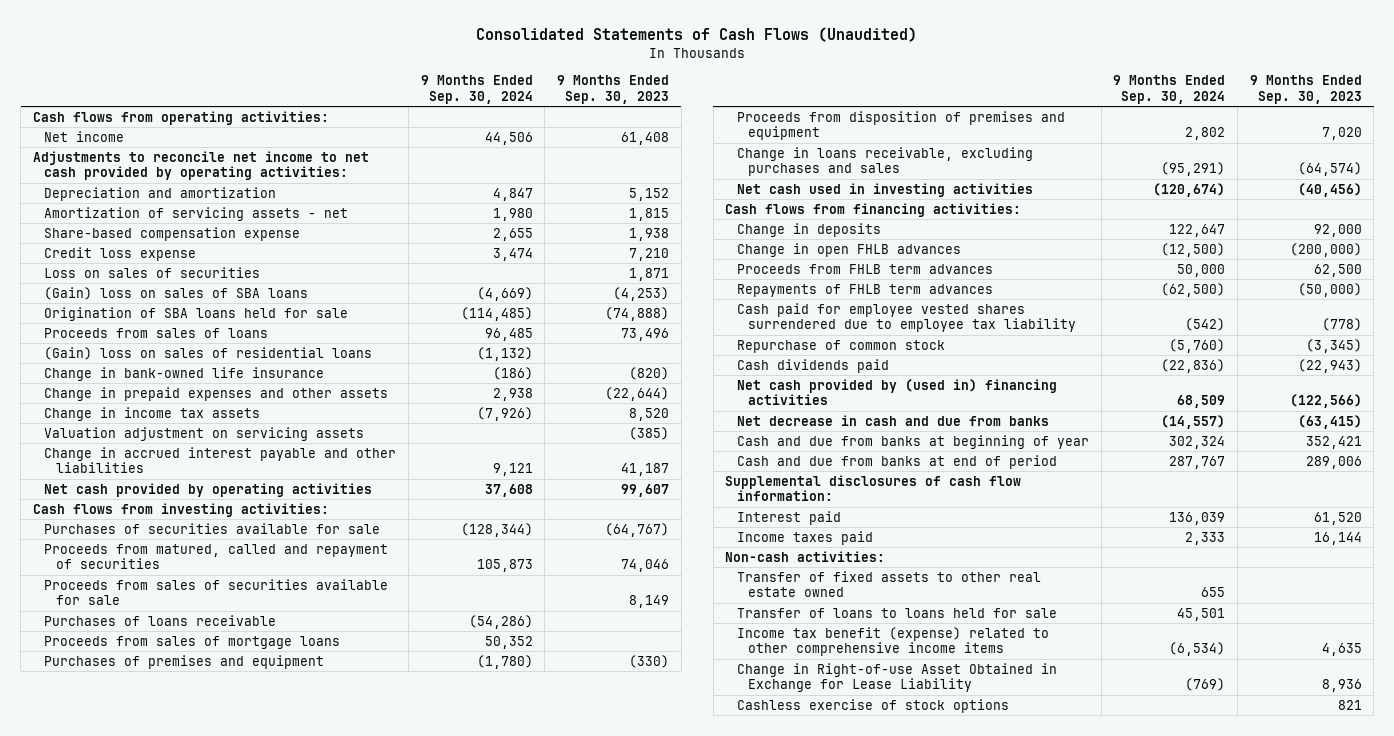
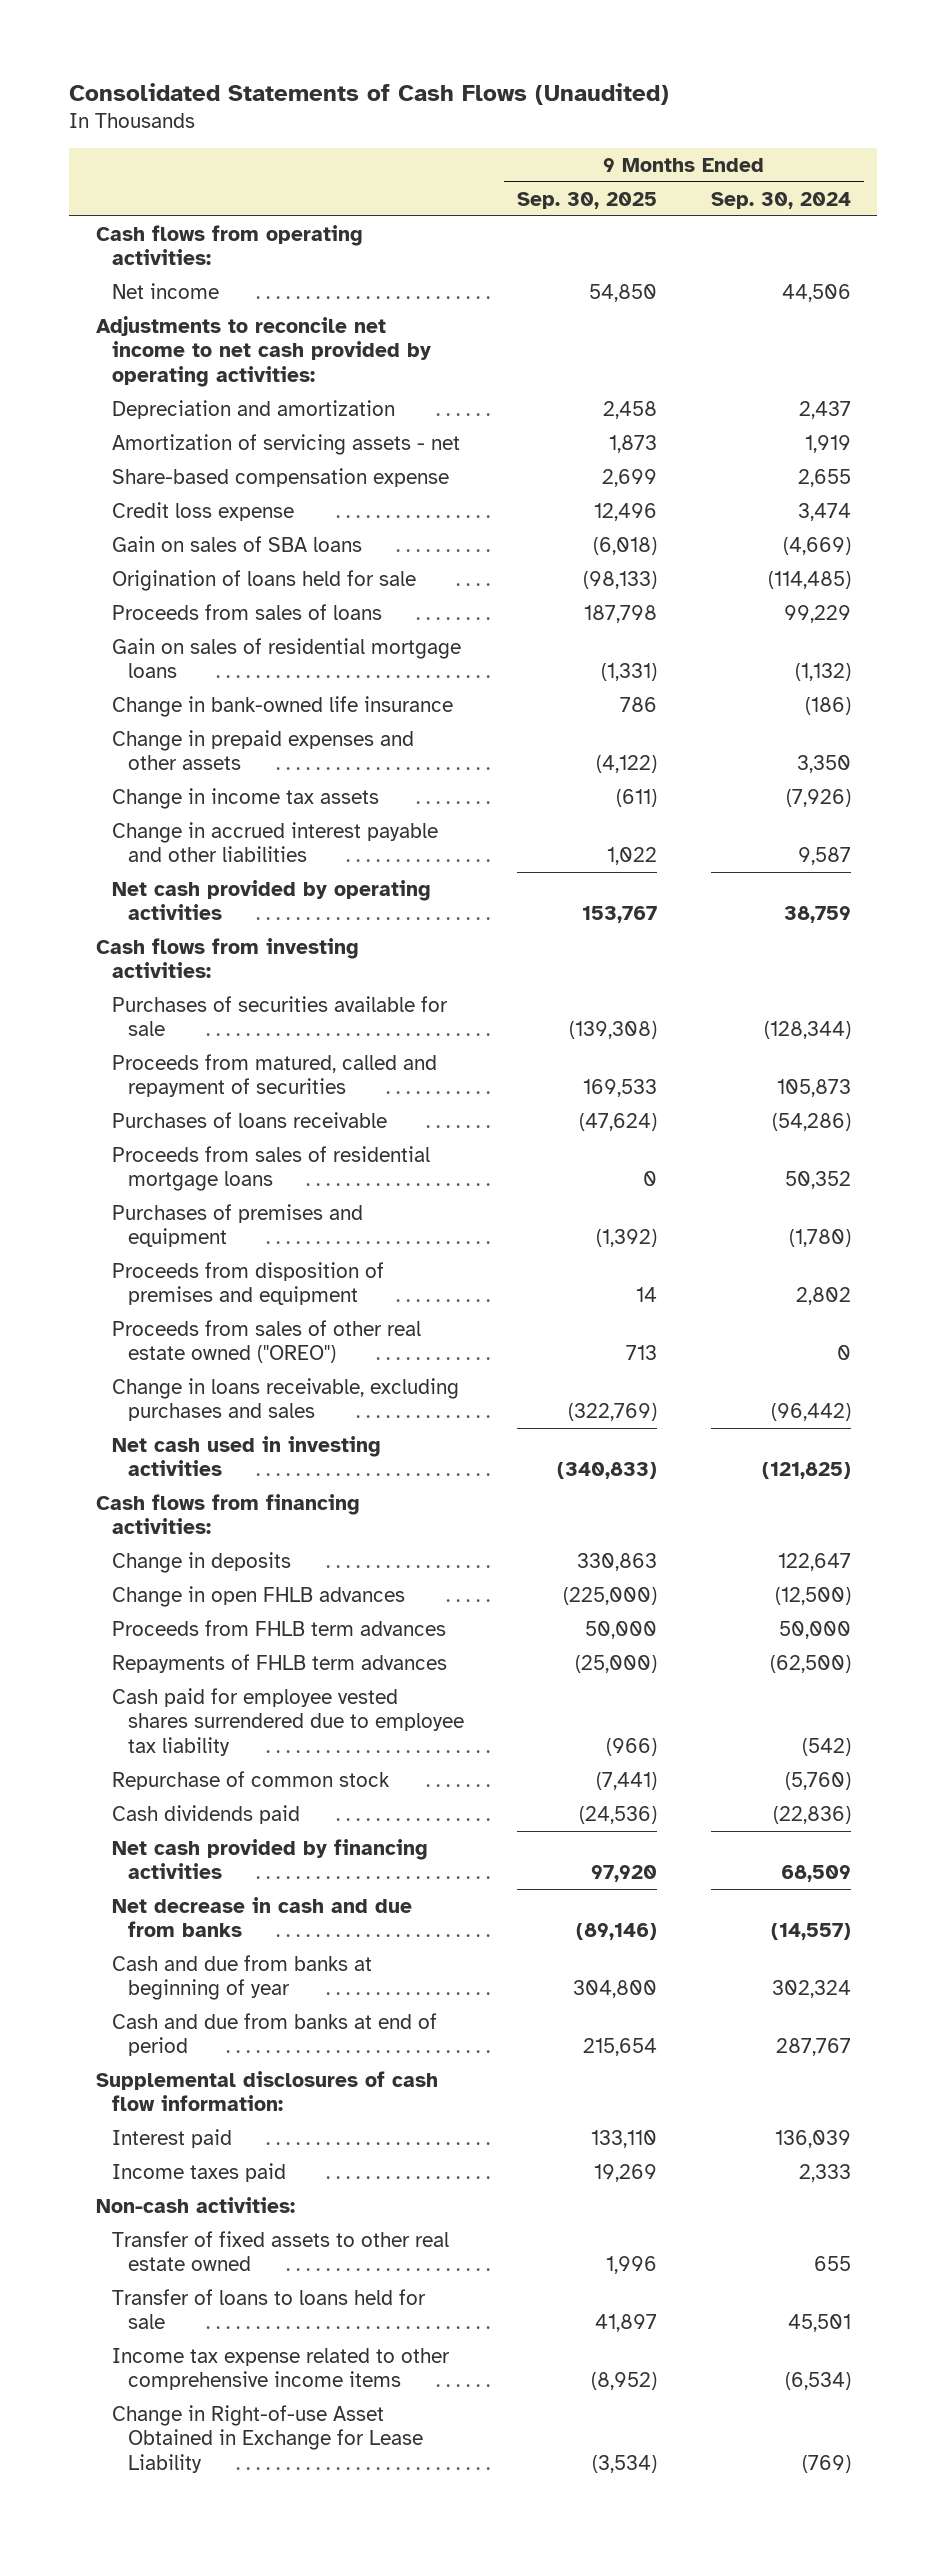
[557,75,670,104] 9 Months Ended Sep. 30, 2023 -> none
none -> [517,191,658,209] Sep. 30, 2025
[492,187,533,201] 4,847 -> [798,400,851,419] 2,437
[492,207,533,221] 1,980 -> [804,434,851,453] 1,919
[44,266,261,278] Loss on sales of securities -> none
[44,286,309,300] (Gain) loss on sales of SBA loans -> [111,535,362,552] Gain on sales of SBA loans
[44,306,349,321] Origination of SBA loans held for sale -> [111,569,416,591] Origination of loans held for sale
[484,327,533,341] 96,485 -> [783,604,851,623] 99,229
[44,346,373,360] (Gain) loss on sales of residential loans -> [111,637,461,679] Gain on sales of residential mortgage loans
[492,387,533,401] 2,938 -> [796,755,851,774] 3,350
[44,426,365,441] Valuation adjustment on servicing assets -> none
[492,463,533,477] 9,121 -> [797,847,851,866] 9,587
[484,483,533,497] 37,608 -> [783,906,851,924] 38,759
[44,578,389,606] Proceeds from sales of securities available for sale -> none
[44,635,341,649] Proceeds from sales of mortgage loans -> [111,1145,430,1192] Proceeds from sales of residential mortgage loans
none -> [111,1319,421,1364] Proceeds from sales of other real estate owned ("OREO")
[1161,162,1226,177] (95,291) -> [770,1403,851,1422] (96,442)
[1153,182,1226,197] (120,674) -> [761,1462,851,1480] (121,825)
[736,378,1057,406] Net cash provided by (used in) financing activities -> [111,1838,428,1880] Net cash provided by financing activities
[736,626,1049,657] Income tax benefit (expense) related to other comprehensive income items -> [111,2347,450,2391] Income tax expense related to other comprehensive income items
[736,698,1009,713] Cashless exercise of stock options -> none

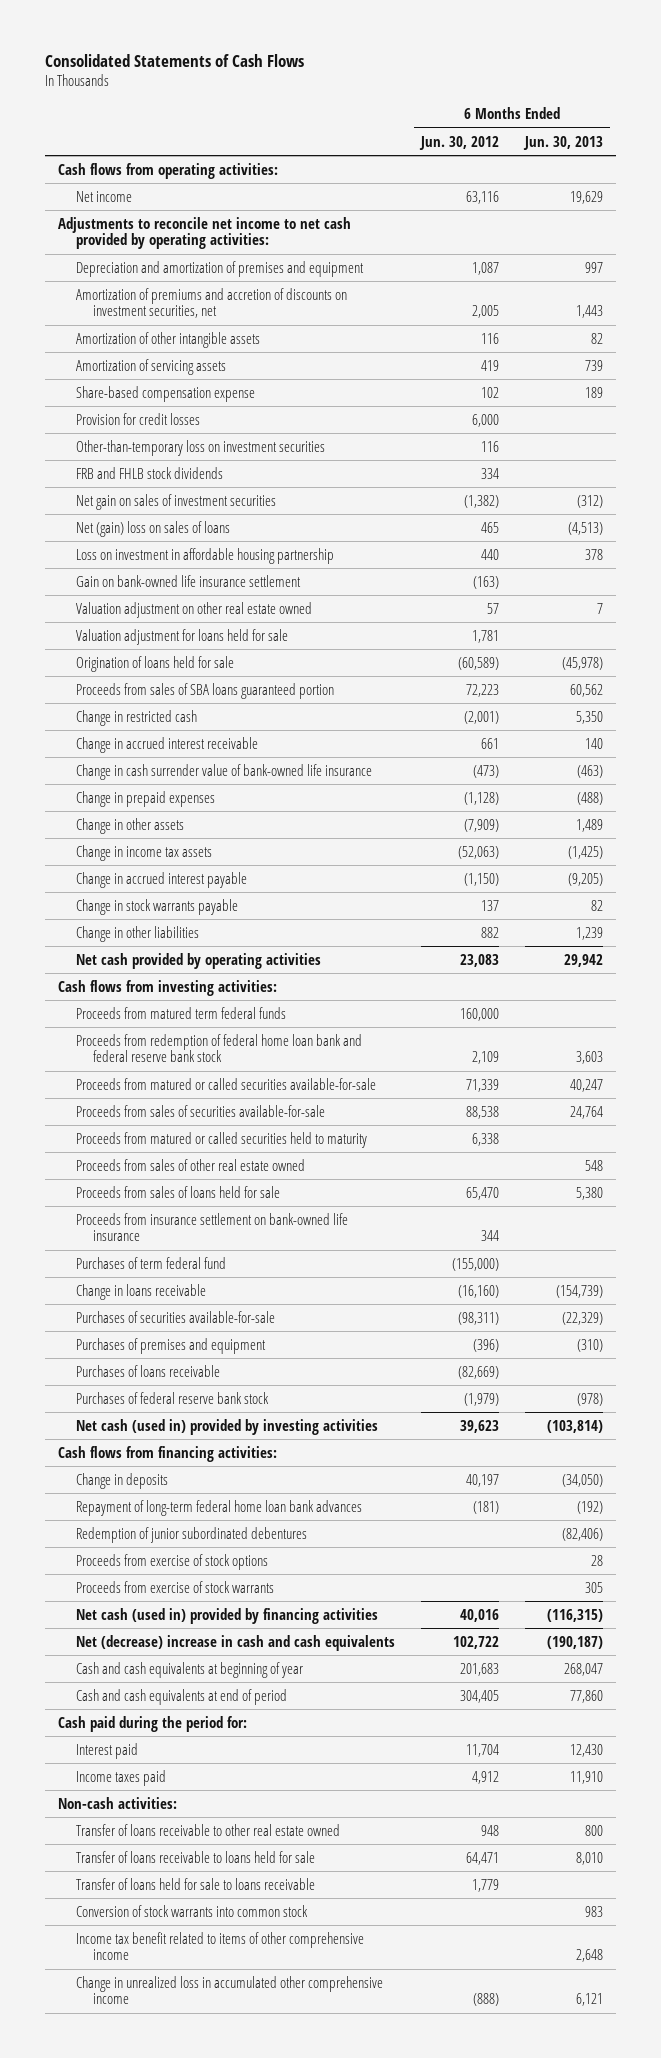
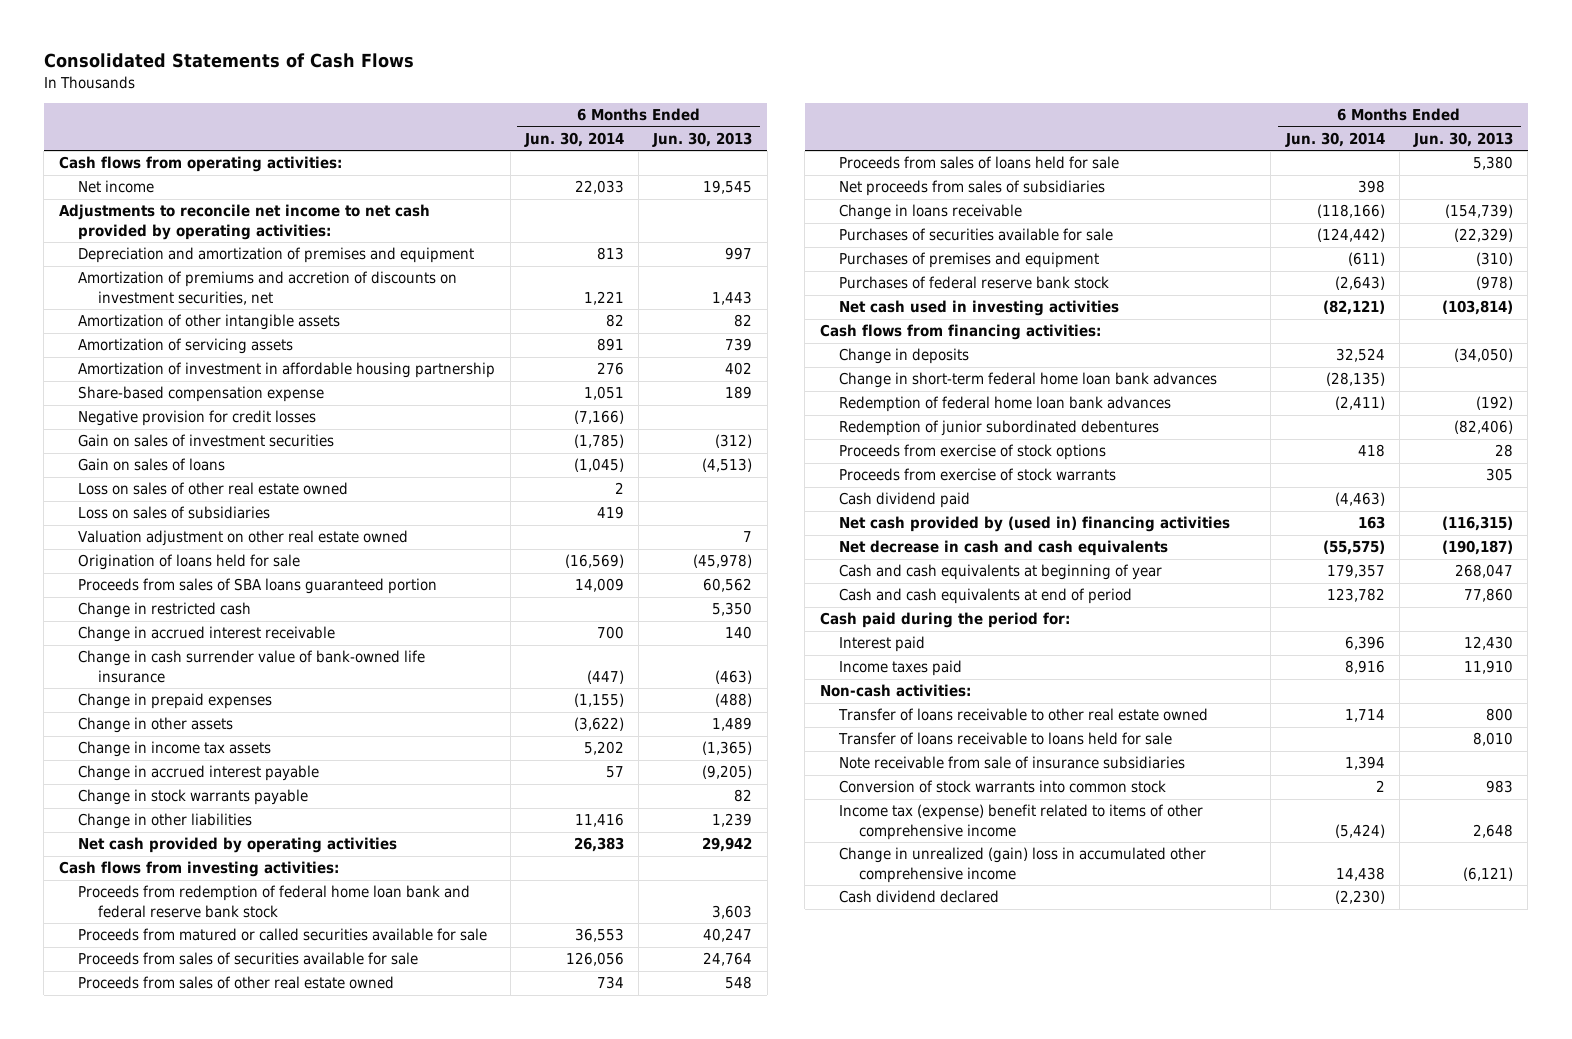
[418,135,499,150] Jun. 30, 2012 -> none
none -> [523,131,624,147] Jun. 30, 2014
[570,190,604,204] 19,629 -> [703,180,753,195] 19,545
none -> [78,362,496,379] Amortization of investment in affordable housing partnership
[75,439,325,456] Other-than-temporary loss on investment securities -> none
[75,466,223,479] FRB and FHLB stock dividends -> none
[75,547,334,564] Loss on investment in affordable housing partnership -> none
[75,574,301,587] Gain on bank-owned life insurance settlement -> none
[75,412,200,425] Provision for credit losses -> [78,410,317,427] Negative provision for credit losses
[75,493,276,510] Net gain on sales of investment securities -> [78,434,335,448] Gain on sales of investment securities
[75,520,230,537] Net (gain) loss on sales of loans -> [78,458,226,472] Gain on sales of loans
none -> [78,482,349,496] Loss on sales of other real estate owned
none -> [78,506,271,520] Loss on sales of subsidiaries
[75,628,288,645] Valuation adjustment for loans held for sale -> none
[568,845,604,859] (1,425) -> [702,741,753,756] (1,365)
[75,1006,286,1019] Proceeds from matured term federal funds -> none
[75,1131,367,1148] Proceeds from matured or called securities held to maturity -> none
[75,1077,376,1090] Proceeds from matured or called securities available-for-sale -> [78,928,488,942] Proceeds from matured or called securities available for sale
[75,1104,325,1117] Proceeds from sales of securities available-for-sale -> [78,952,419,966] Proceeds from sales of securities available for sale
[75,1212,348,1242] Proceeds from insurance settlement on bank-owned life insurance -> none
[75,1256,226,1269] Purchases of term federal fund -> none
none -> [839,180,1106,197] Net proceeds from sales of subsidiaries
[75,1310,275,1323] Purchases of securities available-for-sale -> [839,228,1114,242] Purchases of securities available for sale
[75,1364,220,1377] Purchases of loans receivable -> none
[75,1418,378,1435] Net cash (used in) provided by investing activities -> [839,300,1120,317] Net cash used in investing activities
none -> [839,372,1218,389] Change in short-term federal home loan bank advances
[75,1499,362,1516] Repayment of long-term federal home loan bank advances -> [839,396,1172,413] Redemption of federal home loan bank advances
none -> [839,492,971,509] Cash dividend paid
[75,1607,378,1624] Net cash (used in) provided by financing activities -> [839,516,1231,533] Net cash provided by (used in) financing activities
[75,1634,395,1651] Net (decrease) increase in cash and cash equivalents -> [839,540,1169,557] Net decrease in cash and cash equivalents
[75,1877,315,1890] Transfer of loans held for sale to loans receivable -> none
none -> [839,756,1186,770] Note receivable from sale of insurance subsidiaries
[75,1931,364,1961] Income tax benefit related to items of other comprehensive income -> [839,804,1204,840] Income tax (expense) benefit related to items of other comprehensive income
[75,1975,383,2005] Change in unrealized loss in accumulated other comprehensive income -> [839,847,1207,883] Change in unrealized (gain) loss in accumulated other comprehensive income
[576,1993,604,2007] 6,121 -> [1463,866,1514,881] (6,121)
none -> [839,890,1000,904] Cash dividend declared

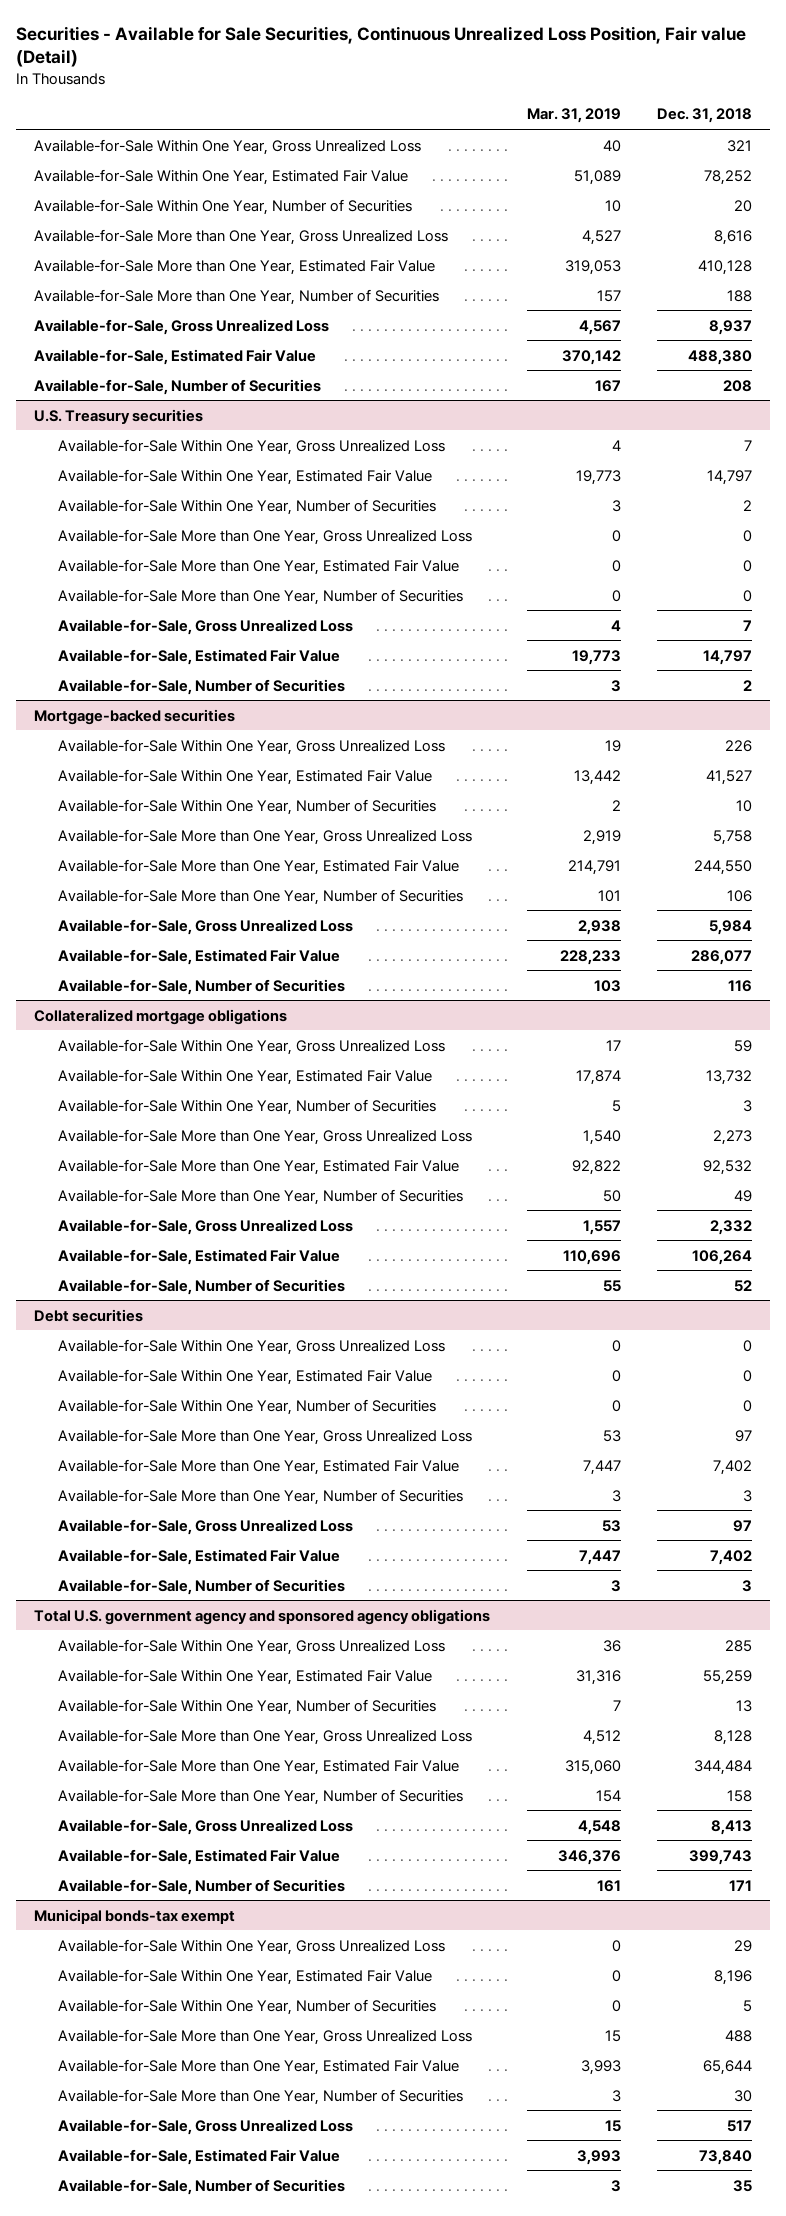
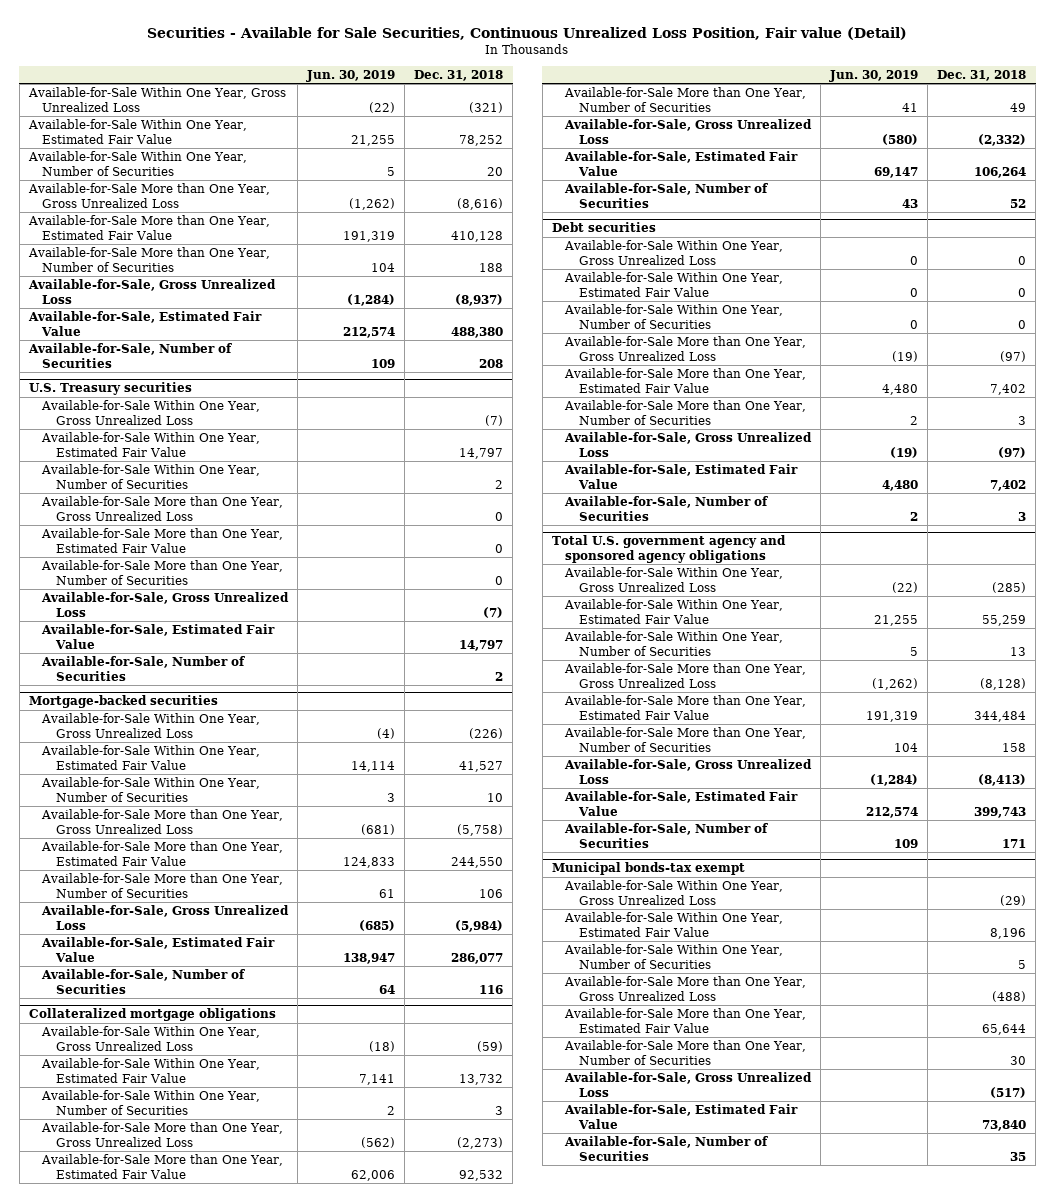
[526,108,621,124] Mar. 31, 2019 -> none
none -> [306,69,396,82] Jun. 30, 2019
[727,139,753,152] 321 -> [469,101,504,113] (321)
[714,229,753,245] 8,616 -> [457,197,504,210] (8,616)
[709,319,753,335] 8,937 -> [455,293,504,306] (8,937)
[744,439,753,451] 7 -> [485,414,504,426] (7)
[743,619,753,631] 7 -> [483,606,504,618] (7)
[725,739,753,752] 226 -> [469,727,504,739] (226)
[713,829,753,845] 5,758 -> [457,823,504,836] (5,758)
[709,919,753,935] 5,984 -> [455,919,504,932] (5,984)
[734,1039,753,1052] 59 -> [477,1040,504,1052] (59)
[713,1129,753,1145] 2,273 -> [457,1136,504,1149] (2,273)
[710,1219,753,1235] 2,332 -> [978,133,1027,146] (2,332)
[735,1429,753,1442] 97 -> [1000,350,1027,362] (97)
[733,1519,753,1532] 97 -> [998,446,1027,458] (97)
[725,1639,753,1652] 285 -> [992,581,1027,593] (285)
[714,1729,753,1745] 8,128 -> [980,677,1027,690] (8,128)
[711,1819,753,1835] 8,413 -> [978,773,1027,786] (8,413)
[734,1939,753,1952] 29 -> [1000,894,1027,906] (29)
[725,2029,753,2042] 488 -> [992,990,1027,1002] (488)
[727,2119,753,2132] 517 -> [990,1086,1027,1098] (517)

